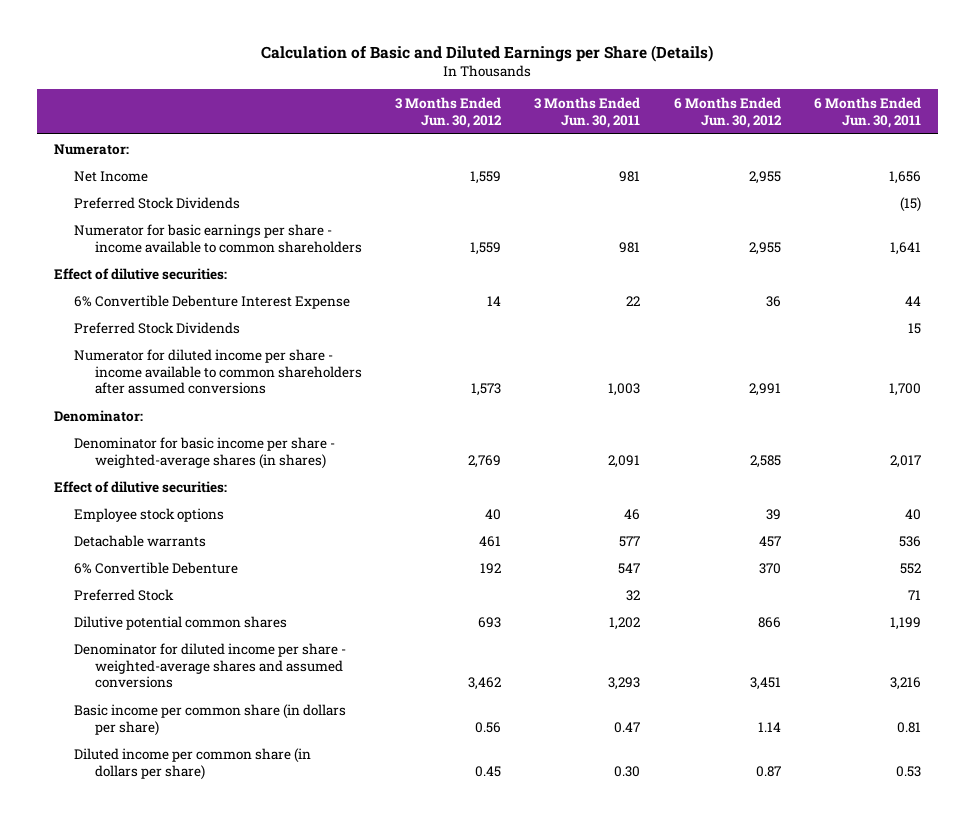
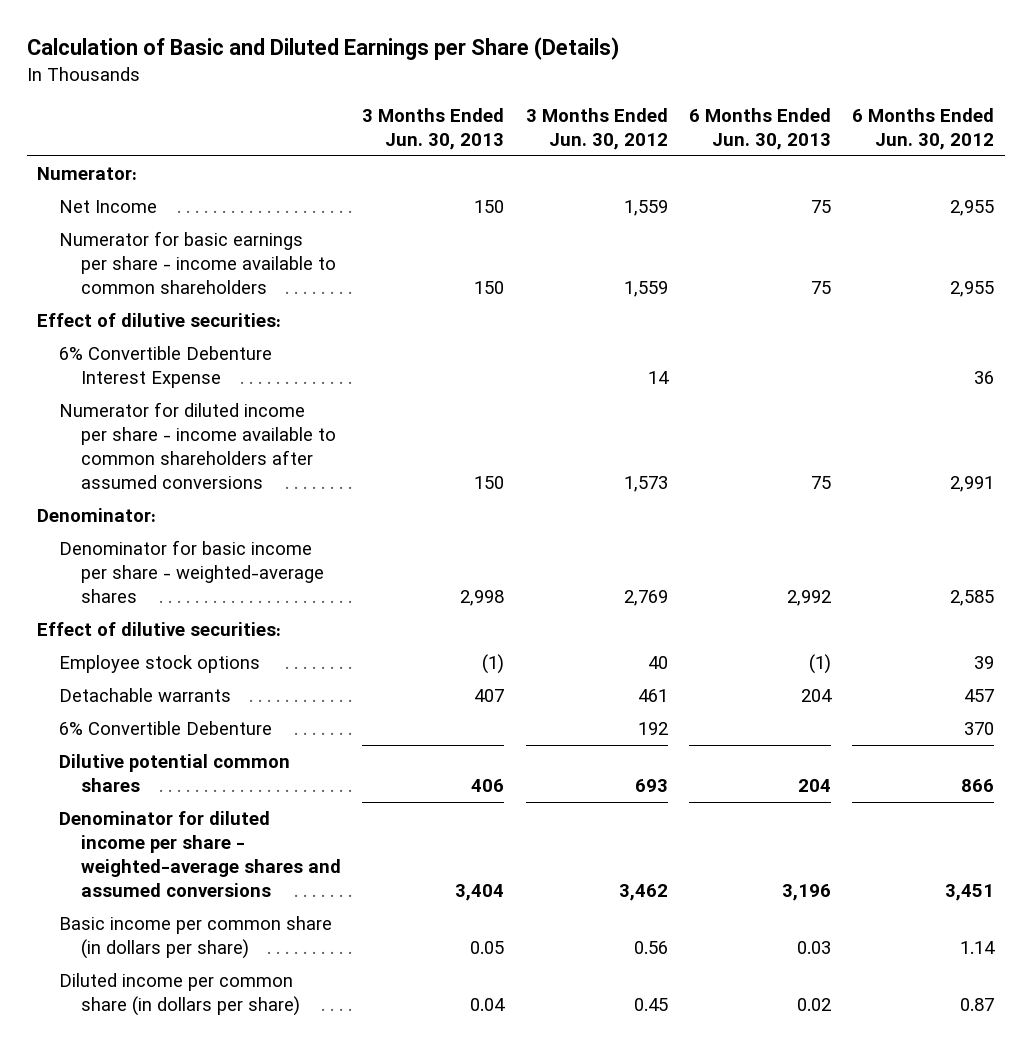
[534,96,641,128] 3 Months Ended Jun. 30, 2011 -> none
[814,96,922,128] 6 Months Ended Jun. 30, 2011 -> none
none -> [362,108,505,151] 3 Months Ended Jun. 30, 2013
none -> [688,108,831,151] 6 Months Ended Jun. 30, 2013
[74,196,241,209] Preferred Stock Dividends -> none
[74,321,241,334] Preferred Stock Dividends -> none
[74,436,336,469] Denominator for basic income per share - weighted-average shares (in shares) -> [59,540,324,604] Denominator for basic income per share - weighted-average shares
[74,588,175,601] Preferred Stock -> none

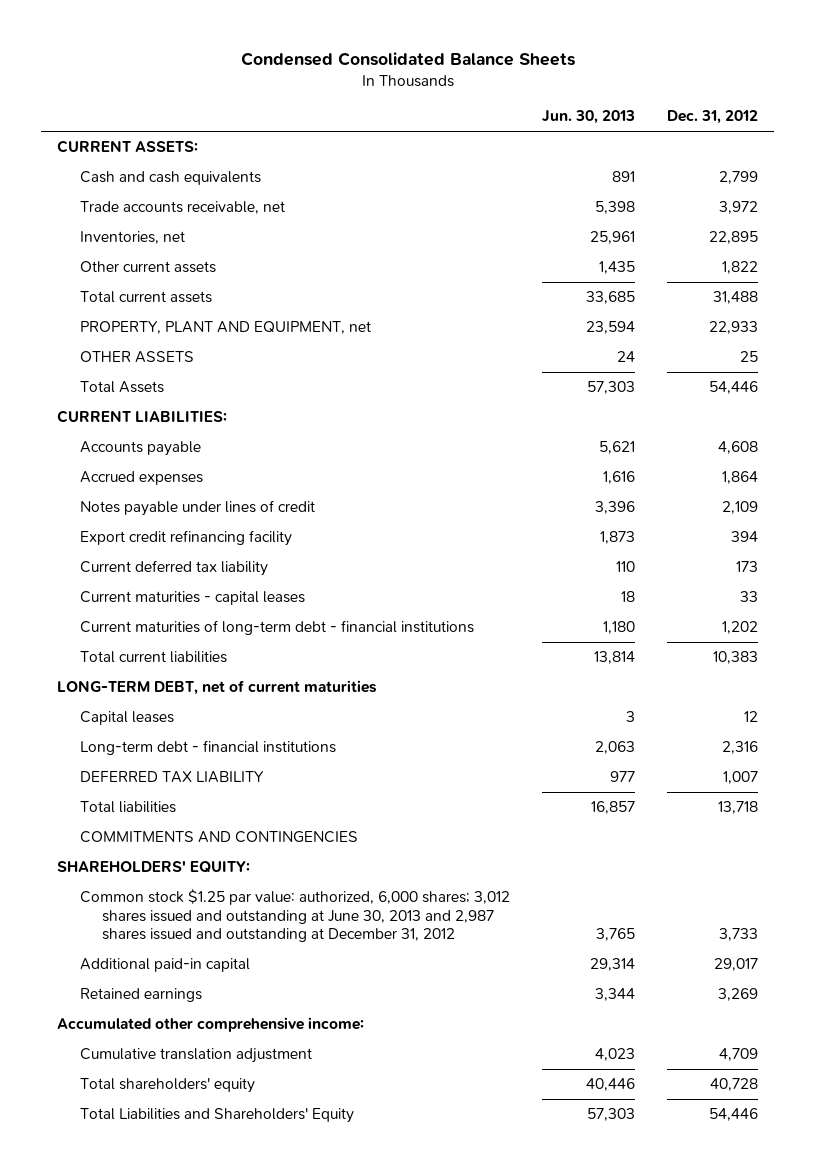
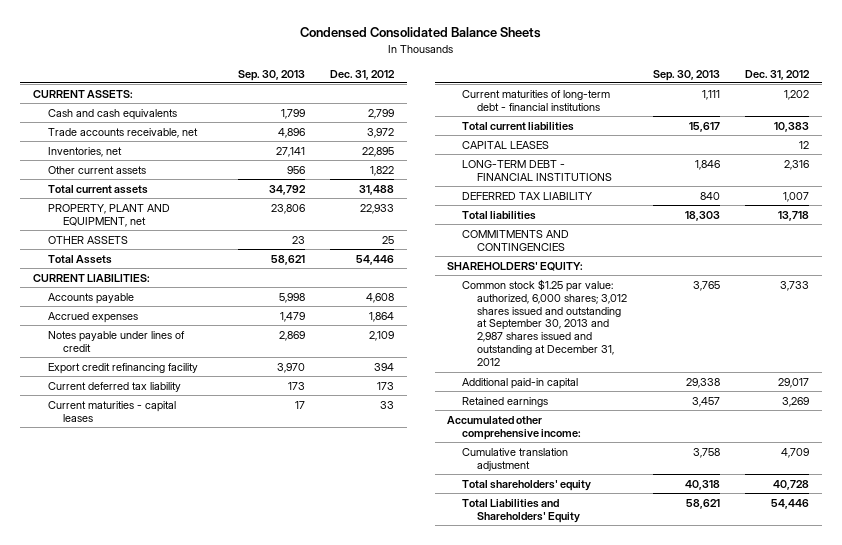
[541,110,635,125] Jun. 30, 2013 -> none
none -> [237,69,305,81] Sep. 30, 2013
[57,680,378,696] LONG-TERM DEBT, net of current maturities -> none
[79,711,174,726] Capital leases -> [462,140,550,149] CAPITAL LEASES
[79,740,336,756] Long-term debt - financial institutions -> [462,159,613,181] LONG-TERM DEBT - FINANCIAL INSTITUTIONS
[79,889,510,943] Common stock $1.25 par value: authorized, 6,000 shares; 3,012 shares issued and outstanding at June 30, 2013 and 2,987 shares issued and outstanding at December 31, 2012 -> [462,278,628,367] Common stock $1.25 par value: authorized, 6,000 shares; 3,012 shares issued and outstanding at September 30, 2013 and 2,987 shares issued and outstanding at December 31, 2012

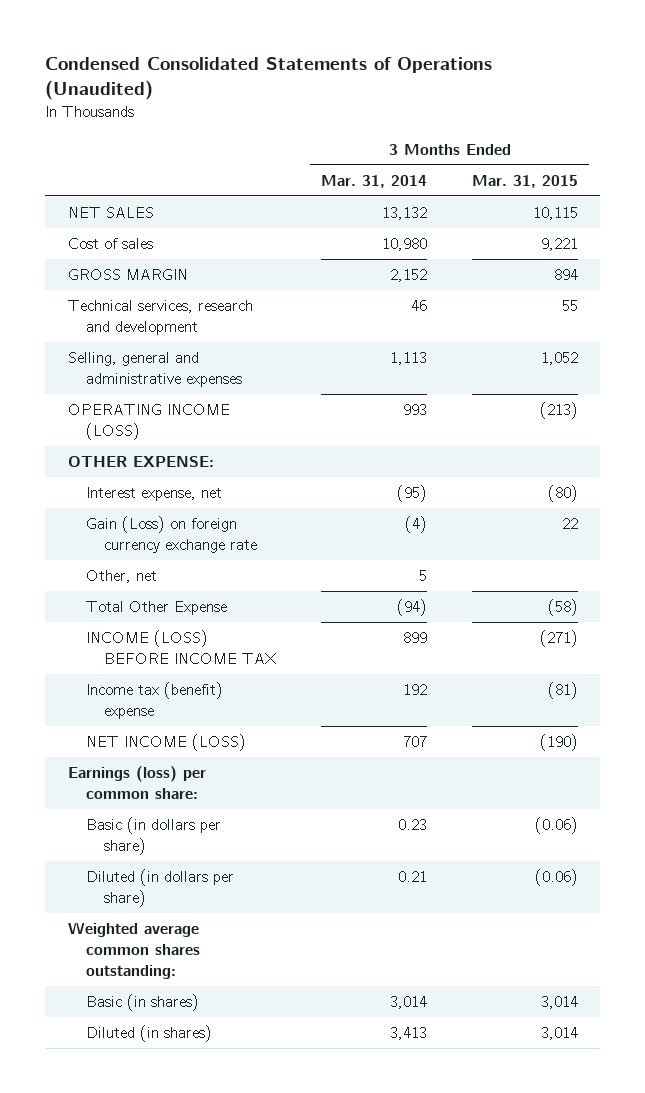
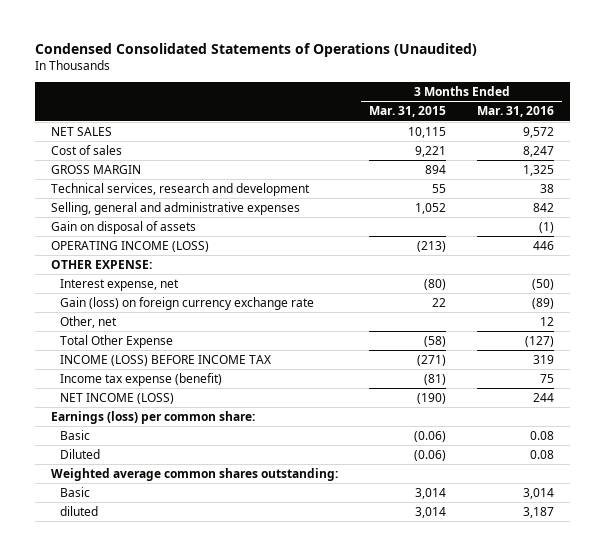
[321,174,428,188] Mar. 31, 2014 -> none
none -> [477,106,555,118] Mar. 31, 2016
none -> [50,220,196,234] Gain on disposal of assets
[85,516,258,554] Gain (Loss) on foreign currency exchange rate -> [60,296,315,310] Gain (loss) on foreign currency exchange rate
[85,682,223,720] Income tax (benefit) expense -> [60,372,223,386] Income tax expense (benefit)
[85,817,221,856] Basic (in dollars per share) -> none
none -> [60,429,91,440] Basic
[85,869,234,908] Diluted (in dollars per share) -> [60,448,101,459] Diluted
[85,994,199,1012] Basic (in shares) -> [60,486,91,497] Basic
[85,1025,212,1043] Diluted (in shares) -> [60,505,99,516] diluted

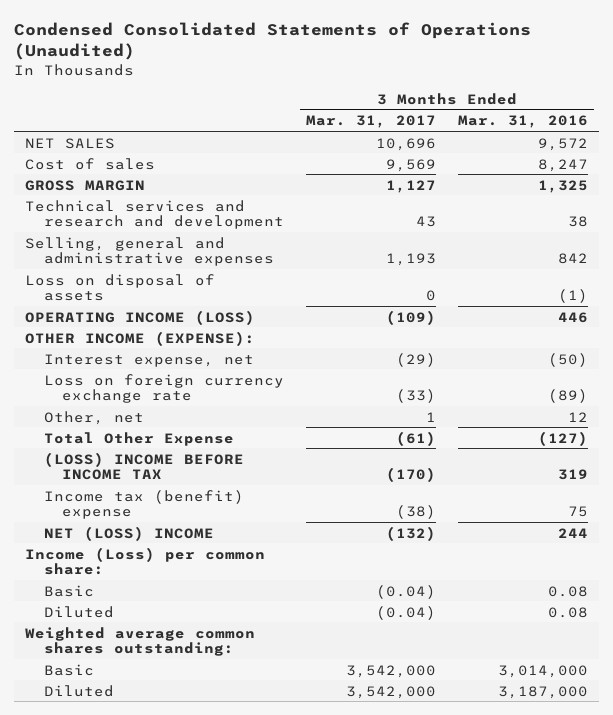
[368,106,446,118] Mar. 31, 2015 -> none
none -> [305,115,436,129] Mar. 31, 2017
[50,182,310,196] Technical services, research and development -> [24,199,284,230] Technical services and research and development
[50,220,196,234] Gain on disposal of assets -> [24,273,215,302] Loss on disposal of assets
[50,259,152,269] OTHER EXPENSE: -> [24,330,255,346] OTHER INCOME (EXPENSE):
[60,296,315,310] Gain (loss) on foreign currency exchange rate -> [43,373,284,404] Loss on foreign currency exchange rate
[60,354,272,366] INCOME (LOSS) BEFORE INCOME TAX -> [43,451,244,481] (LOSS) INCOME BEFORE INCOME TAX
[60,372,223,386] Income tax expense (benefit) -> [43,489,244,520] Income tax (benefit) expense
[60,392,175,404] NET INCOME (LOSS) -> [43,525,214,541] NET (LOSS) INCOME
[50,410,255,424] Earnings (loss) per common share: -> [24,546,265,576] Income (Loss) per common share:
[523,487,555,499] 3,014 -> [498,664,589,678] 3,014,000
[60,505,99,516] diluted -> [43,684,114,697] Diluted
[523,506,555,518] 3,187 -> [498,685,589,699] 3,187,000

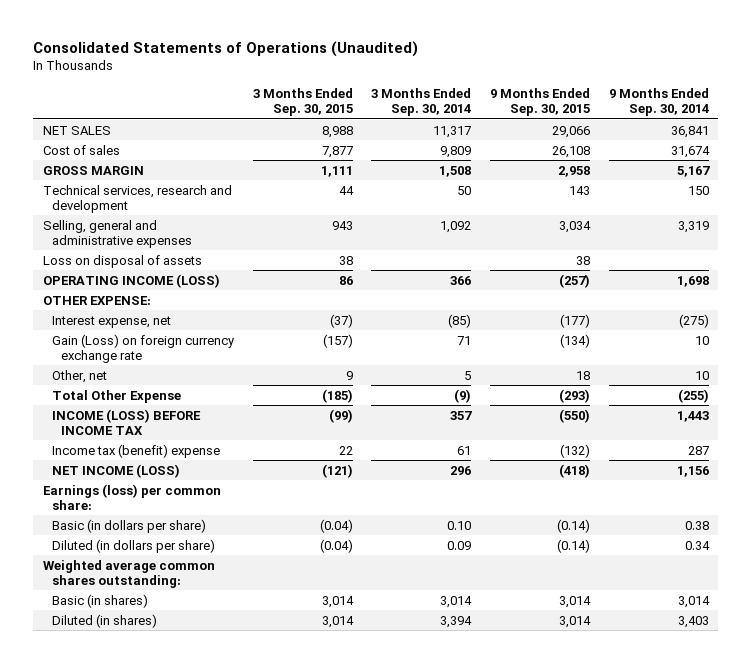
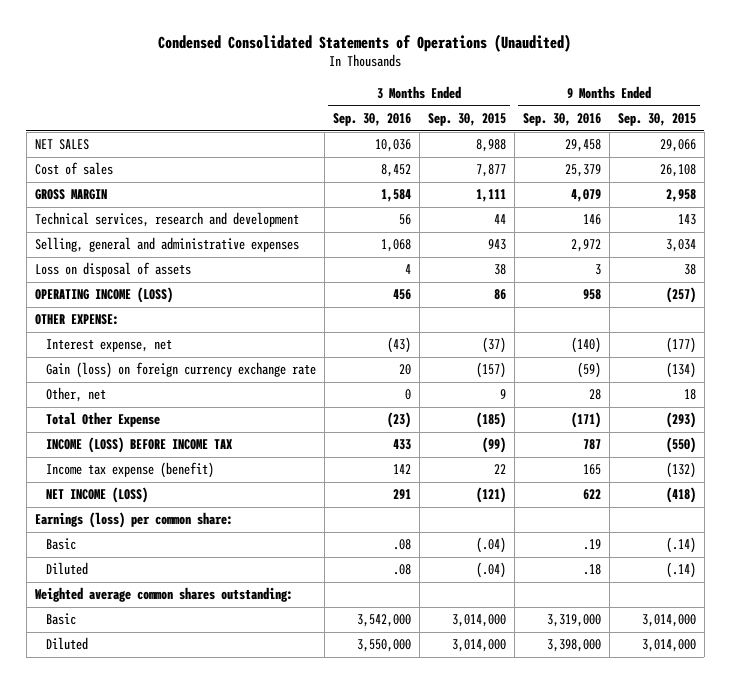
[33,41,419,58] Consolidated Statements of Operations (Unaudited) -> [158,33,572,52] Condensed Consolidated Statements of Operations (Unaudited)
[371,87,472,117] 3 Months Ended Sep. 30, 2014 -> none
[608,87,709,117] 9 Months Ended Sep. 30, 2014 -> none
none -> [332,112,411,126] Sep. 30, 2016
none -> [522,112,601,126] Sep. 30, 2016
[52,333,235,363] Gain (Loss) on foreign currency exchange rate -> [45,362,316,379] Gain (loss) on foreign currency exchange rate
[52,443,221,458] Income tax (benefit) expense -> [45,462,214,479] Income tax expense (benefit)
[52,518,207,533] Basic (in dollars per share) -> [45,538,76,551] Basic
[319,518,353,533] (0.04) -> [475,537,506,554] (.04)
[557,518,591,533] (0.14) -> [665,537,696,554] (.14)
[52,538,216,553] Diluted (in dollars per share) -> [45,562,88,576] Diluted
[319,538,353,553] (0.04) -> [475,562,506,579] (.04)
[557,538,591,553] (0.14) -> [665,562,696,579] (.14)
[52,593,149,608] Basic (in shares) -> [45,613,76,626] Basic
[321,595,354,608] 3,014 -> [451,614,506,628] 3,014,000
[559,595,592,608] 3,014 -> [641,614,696,628] 3,014,000
[52,613,158,628] Diluted (in shares) -> [45,637,88,651] Diluted
[321,615,354,628] 3,014 -> [451,639,506,653] 3,014,000
[559,615,592,628] 3,014 -> [641,639,696,653] 3,014,000

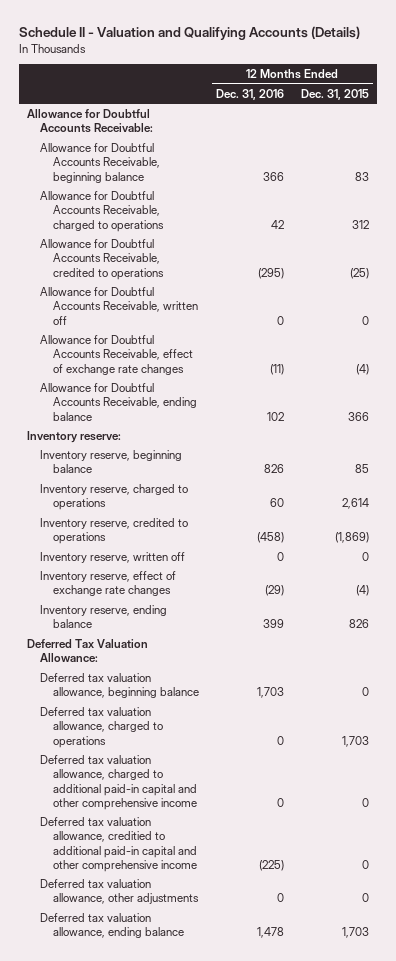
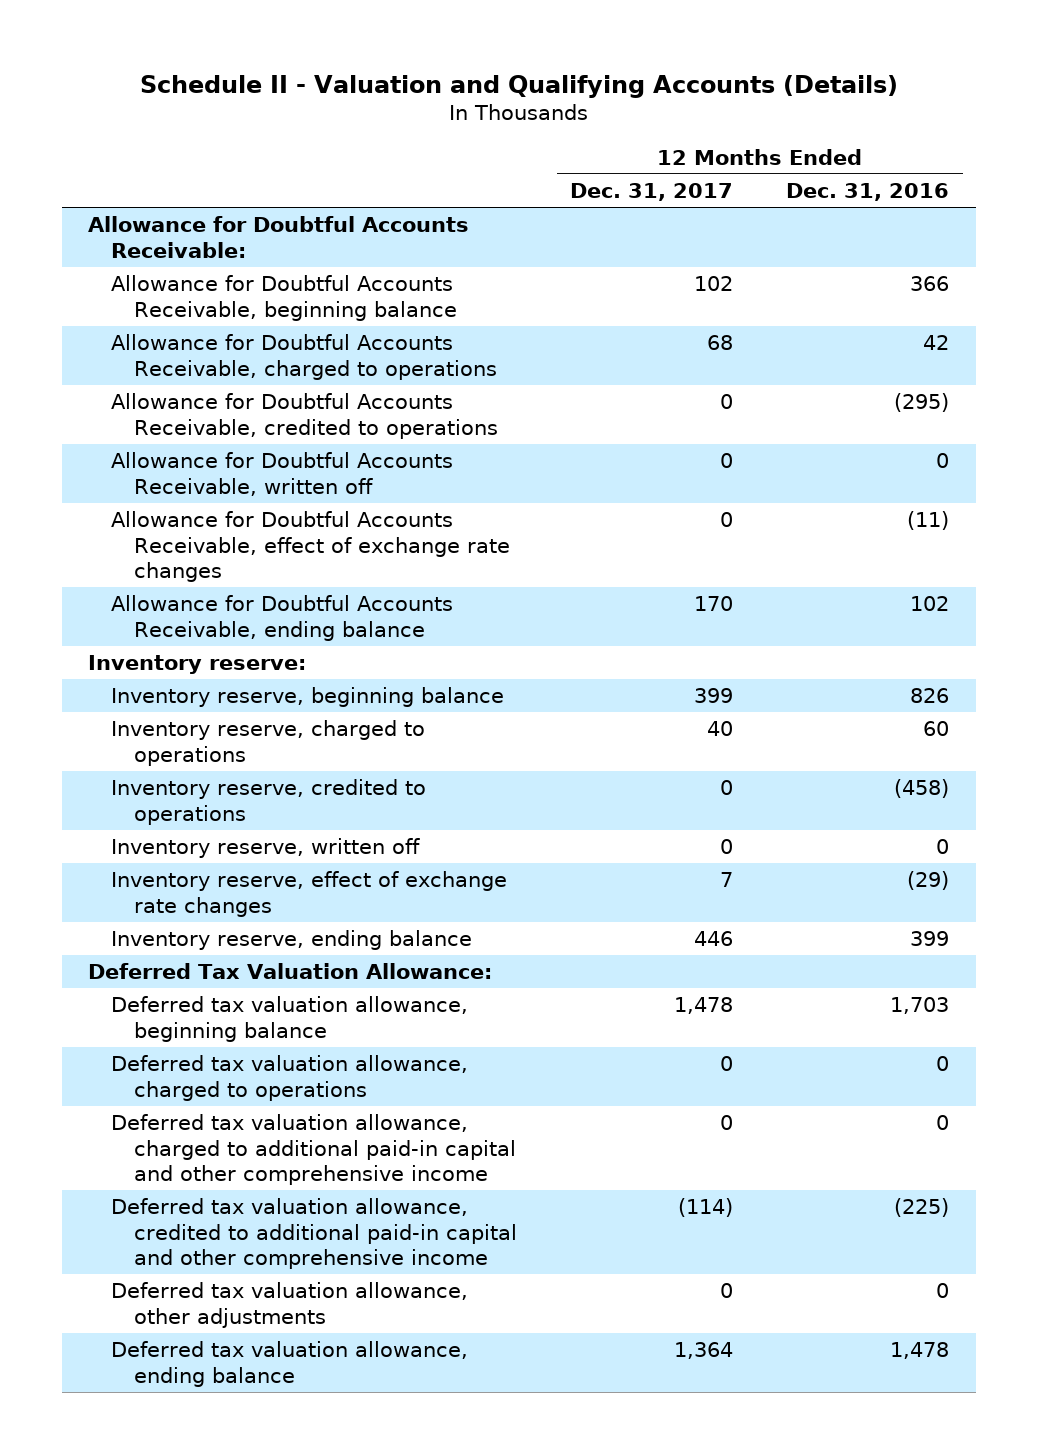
[300,88,369,100] Dec. 31, 2015 -> none
none -> [570,182,734,201] Dec. 31, 2017
[40,816,198,872] Deferred tax valuation allowance, creditied to additional paid-in capital and other comprehensive income -> [110,1197,517,1270] Deferred tax valuation allowance, credited to additional paid-in capital and other comprehensive income

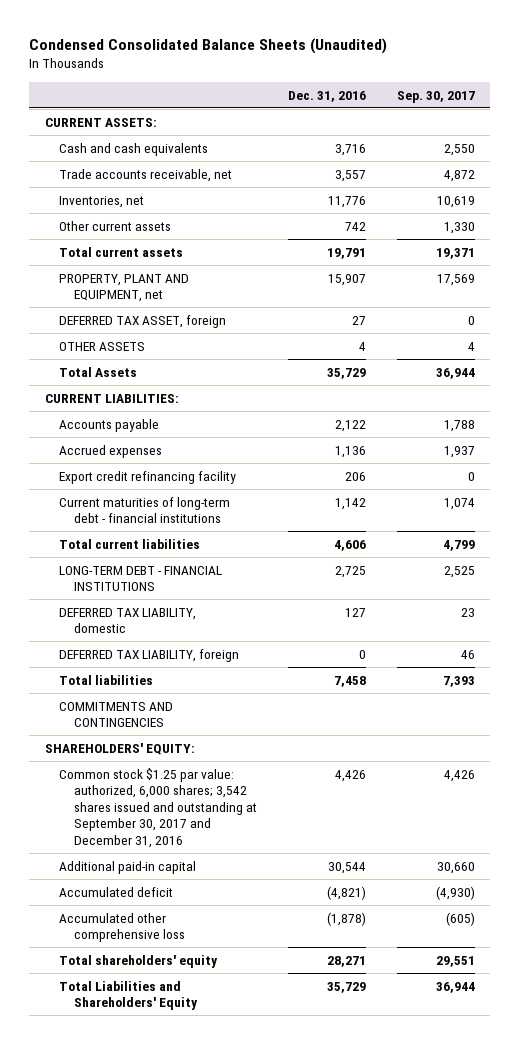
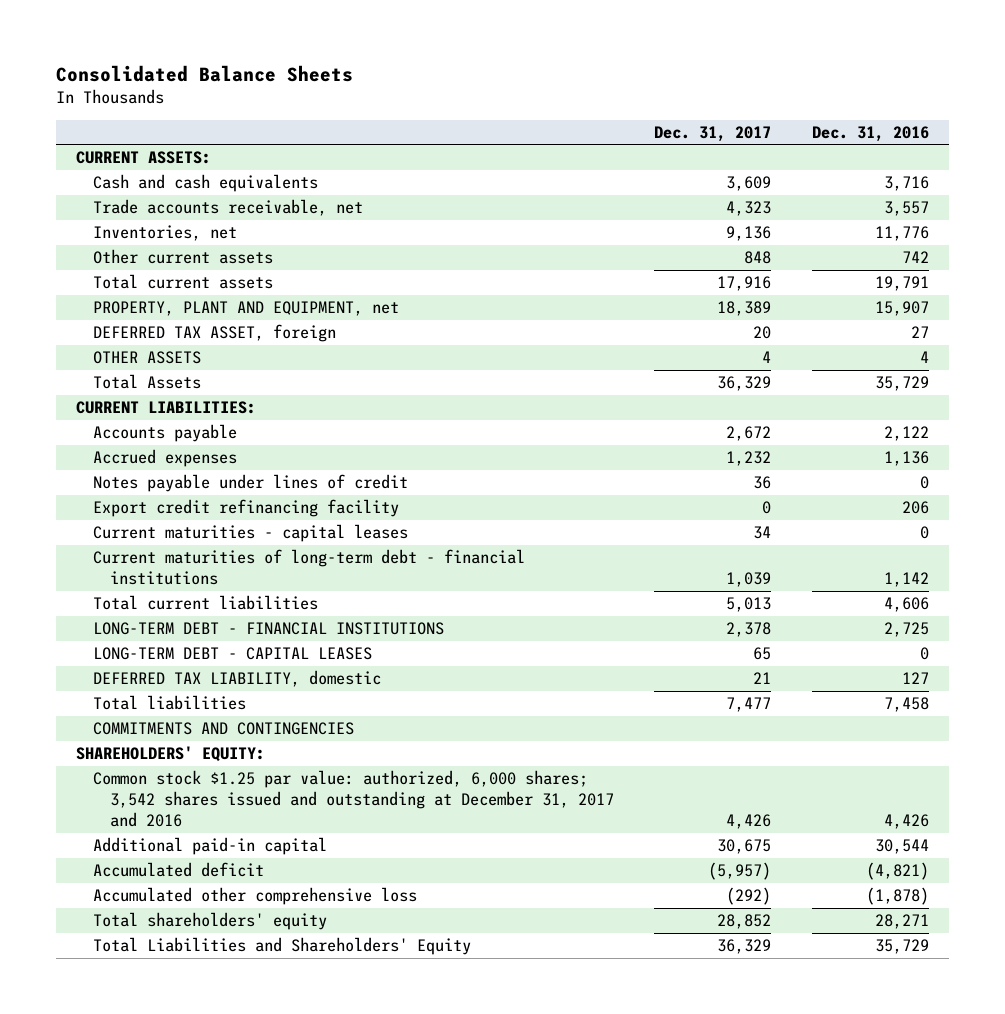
[29,38,388,55] Condensed Consolidated Balance Sheets (Unaudited) -> [55,65,353,83] Consolidated Balance Sheets
[396,90,475,103] Sep. 30, 2017 -> none
none -> [654,125,772,142] Dec. 31, 2017
none -> [92,474,408,493] Notes payable under lines of credit
none -> [92,524,408,543] Current maturities - capital leases
none -> [92,647,372,661] LONG-TERM DEBT - CAPITAL LEASES
[59,648,240,662] DEFERRED TAX LIABILITY, foreign -> none
[59,767,257,848] Common stock $1.25 par value: authorized, 6,000 shares; 3,542 shares issued and outstanding at September 30, 2017 and December 31, 2016 -> [92,770,615,828] Common stock $1.25 par value: authorized, 6,000 shares; 3,542 shares issued and outstanding at December 31, 2017 and 2016

